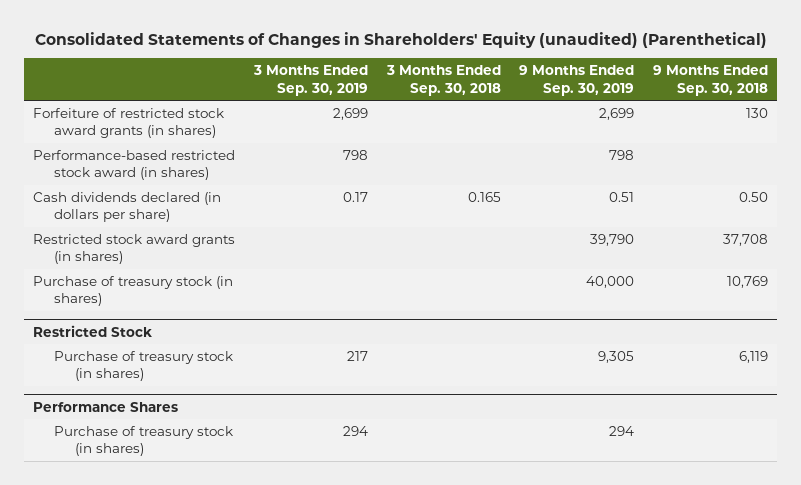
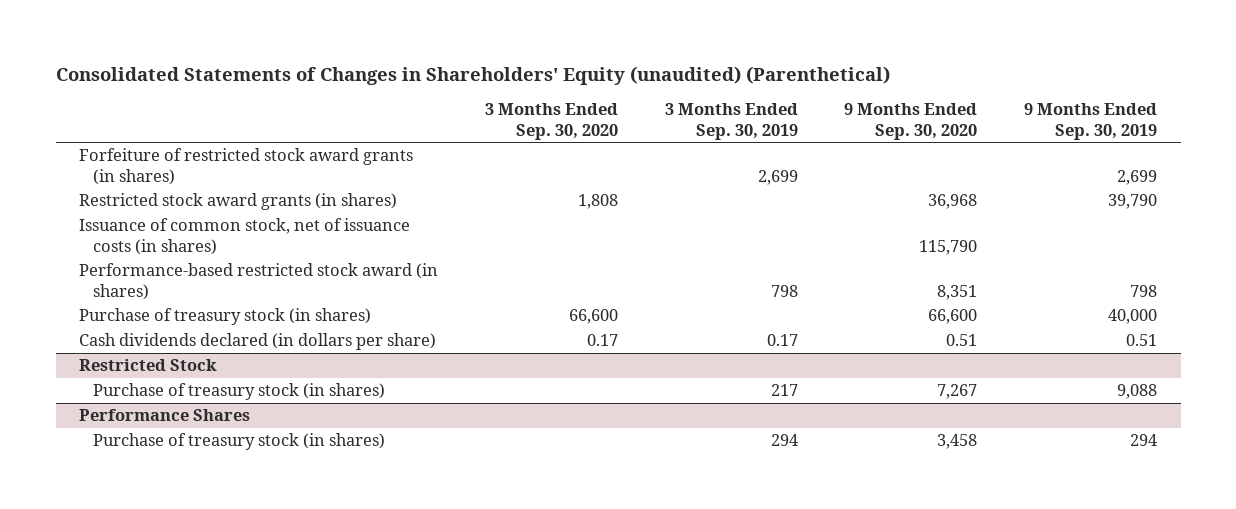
[385,65,501,96] 3 Months Ended Sep. 30, 2018 -> none
[652,65,768,96] 9 Months Ended Sep. 30, 2018 -> none
none -> [484,103,618,140] 3 Months Ended Sep. 30, 2020
none -> [844,103,978,140] 9 Months Ended Sep. 30, 2020
none -> [79,218,411,255] Issuance of common stock, net of issuance costs (in shares)
[33,150,236,181] Performance-based restricted stock award (in shares) -> [79,263,439,300] Performance-based restricted stock award (in shares)
[33,192,222,223] Cash dividends declared (in dollars per share) -> [79,333,437,351] Cash dividends declared (in dollars per share)
[598,351,635,364] 9,305 -> [1117,384,1158,400] 9,088

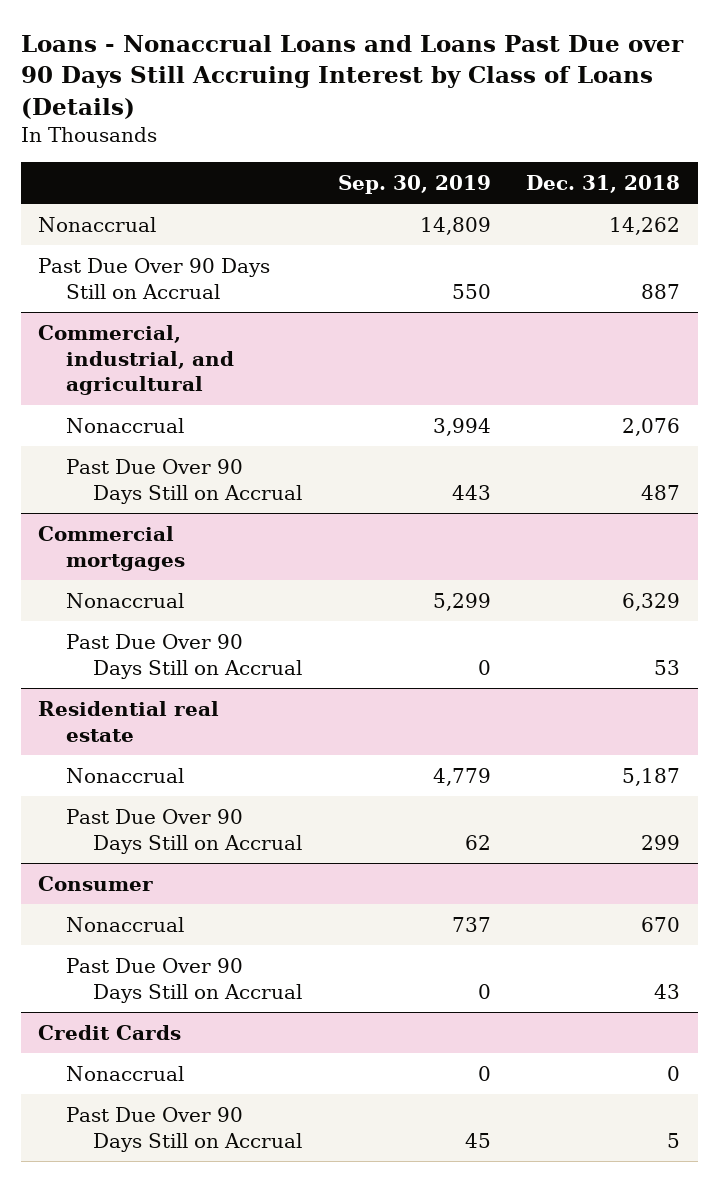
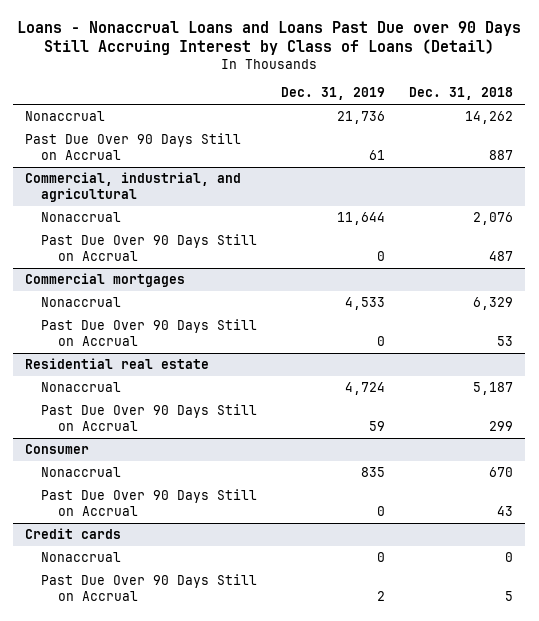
[20,35,684,119] Loans - Nonaccrual Loans and Loans Past Due over 90 Days Still Accruing Interest by Class of Loans (Details) -> [17,20,522,55] Loans - Nonaccrual Loans and Loans Past Due over 90 Days Still Accruing Interest by Class of Loans (Detail)
[337,175,491,195] Sep. 30, 2019 -> none
none -> [281,87,386,101] Dec. 31, 2019
[38,1024,182,1040] Credit Cards -> [25,528,122,540] Credit cards

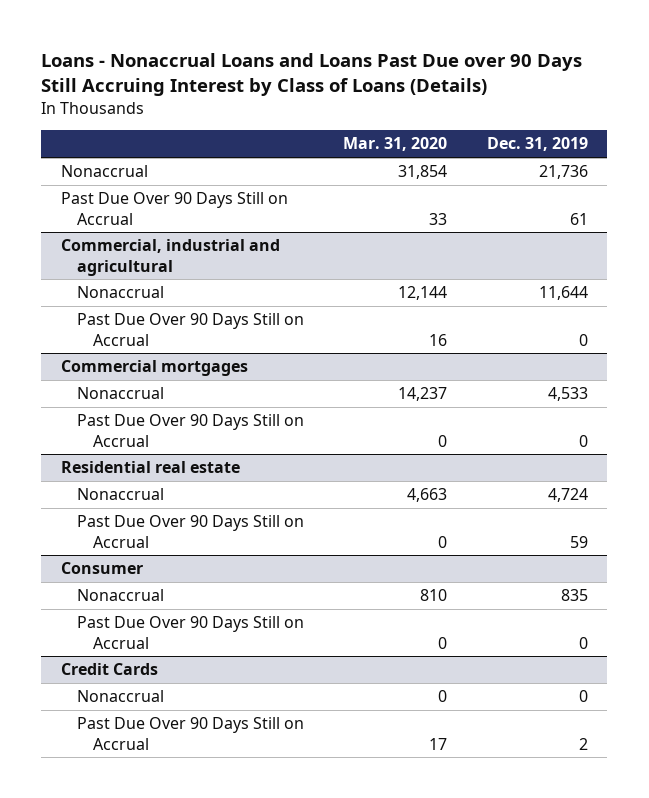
[17,20,522,55] Loans - Nonaccrual Loans and Loans Past Due over 90 Days Still Accruing Interest by Class of Loans (Detail) -> [41,52,583,96] Loans - Nonaccrual Loans and Loans Past Due over 90 Days Still Accruing Interest by Class of Loans (Details)
[409,87,514,101] Dec. 31, 2018 -> none
none -> [343,137,448,152] Mar. 31, 2020
[25,172,242,203] Commercial, industrial, and agricultural -> [61,239,281,276] Commercial, industrial and agricultural
[25,528,122,540] Credit cards -> [61,663,159,676] Credit Cards

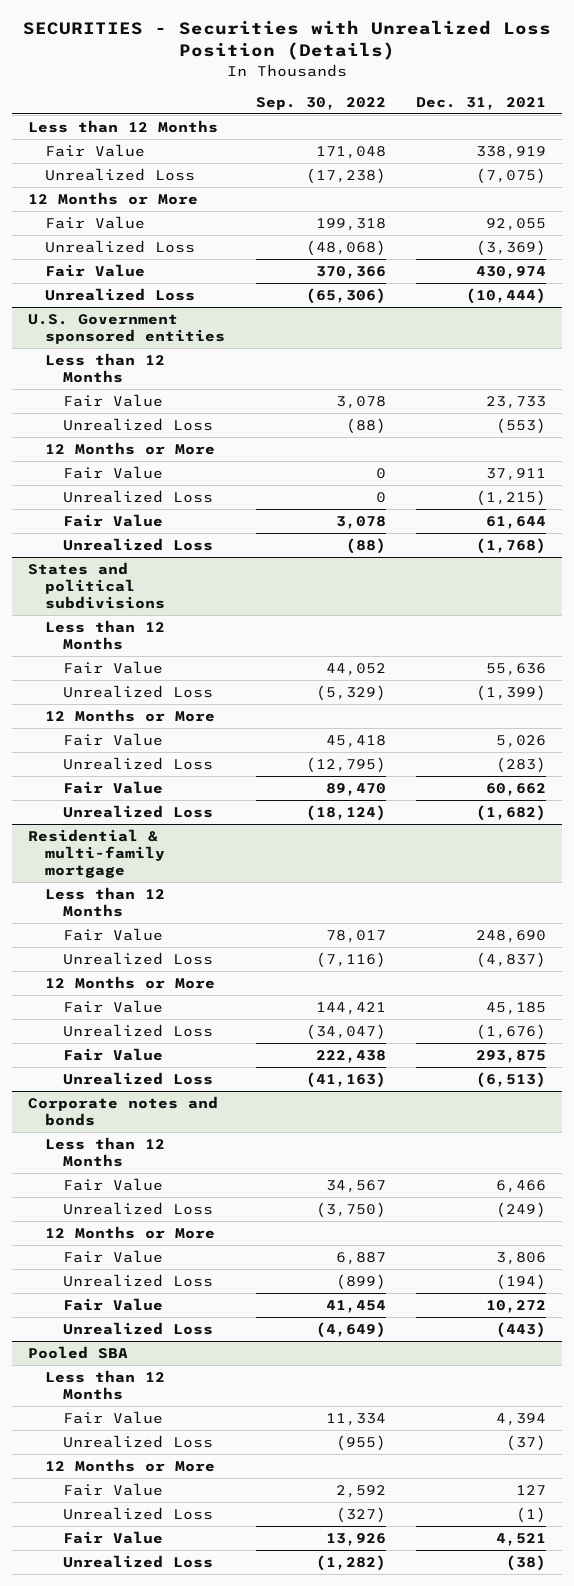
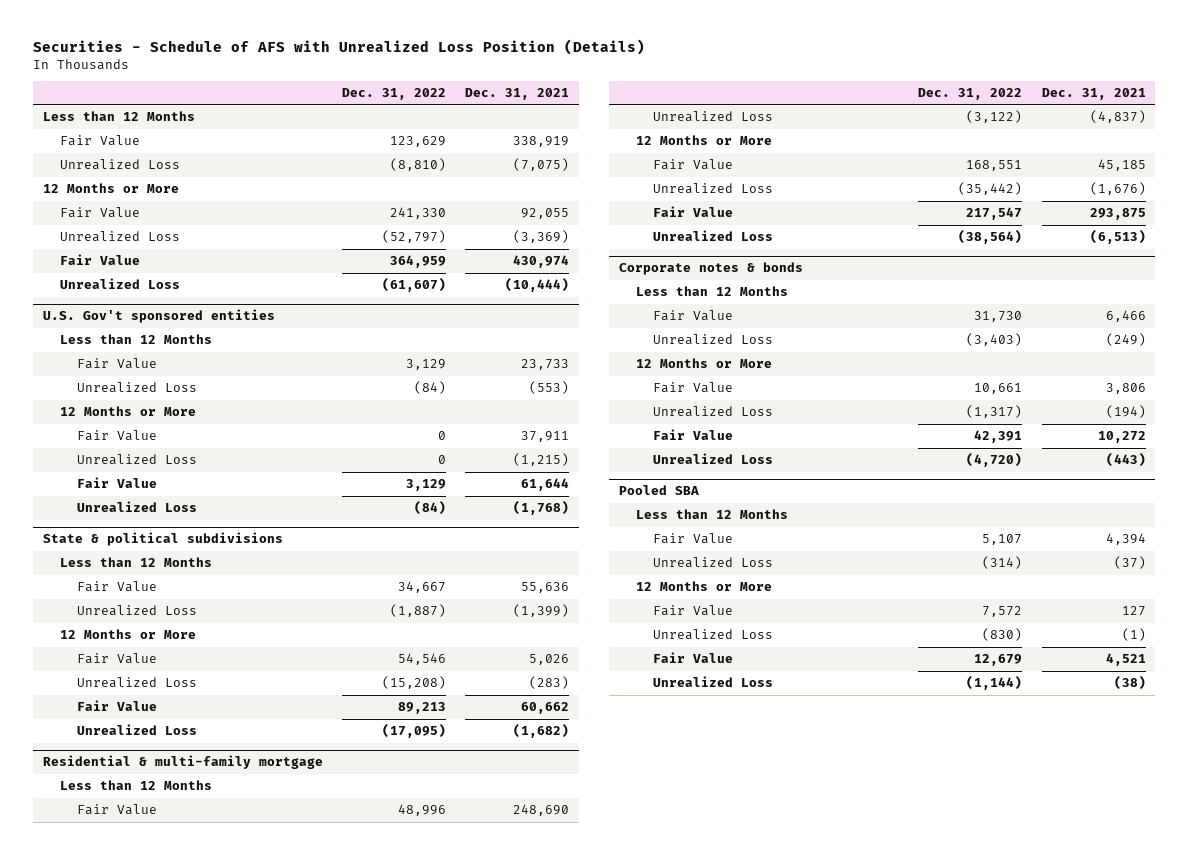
[23,20,552,61] SECURITIES - Securities with Unrealized Loss Position (Details) -> [32,38,645,55] Securities - Schedule of AFS with Unrealized Loss Position (Details)
[255,96,386,110] Sep. 30, 2022 -> none
none -> [341,87,446,100] Dec. 31, 2022
[27,313,226,345] U.S. Government sponsored entities -> [42,309,275,324] U.S. Gov't sponsored entities
[27,561,166,610] States and political subdivisions -> [42,532,283,547] State & political subdivisions
[27,1095,218,1127] Corporate notes and bonds -> [619,262,804,276] Corporate notes & bonds

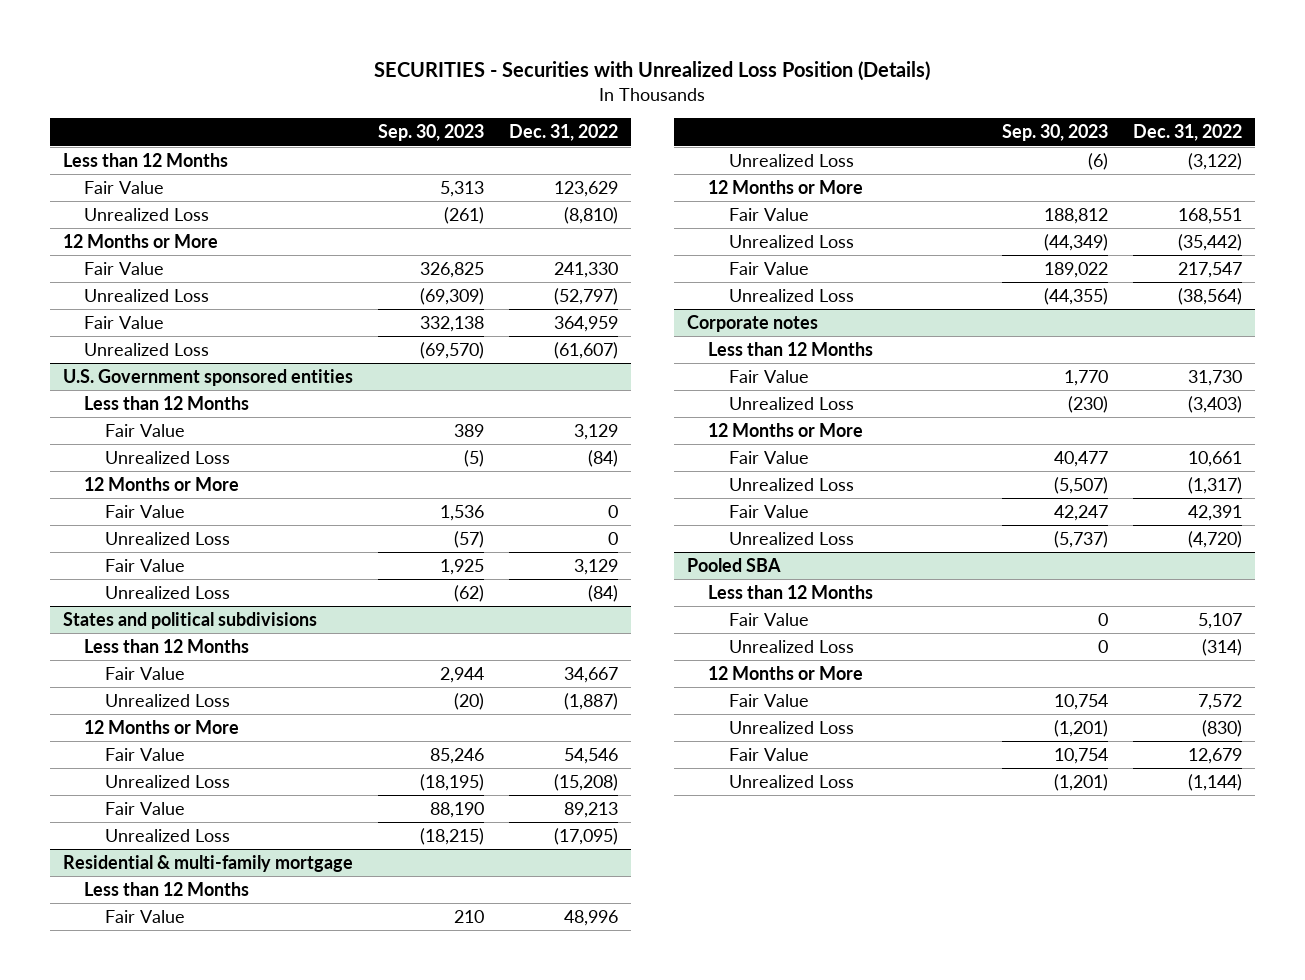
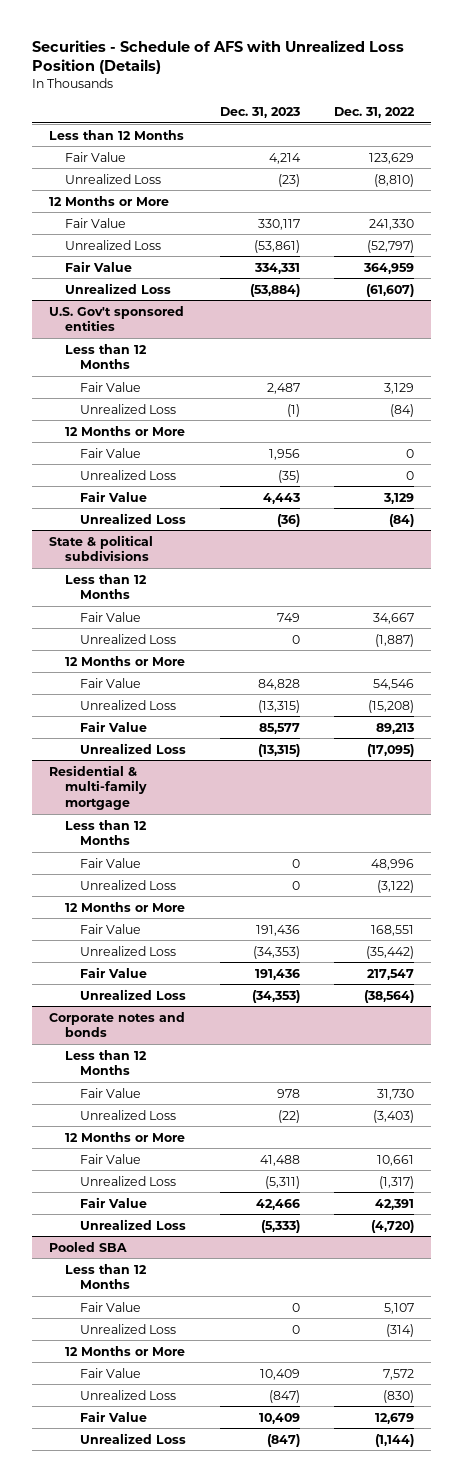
[374,61,931,82] SECURITIES - Securities with Unrealized Loss Position (Details) -> [32,39,405,74] Securities - Schedule of AFS with Unrealized Loss Position (Details)
[378,124,485,142] Sep. 30, 2023 -> none
none -> [220,106,301,118] Dec. 31, 2023
[62,368,353,386] U.S. Government sponsored entities -> [49,305,185,332] U.S. Gov't sponsored entities
[62,611,317,629] States and political subdivisions -> [49,534,154,562] State & political subdivisions
[686,314,818,332] Corporate notes -> [49,1011,186,1038] Corporate notes and bonds

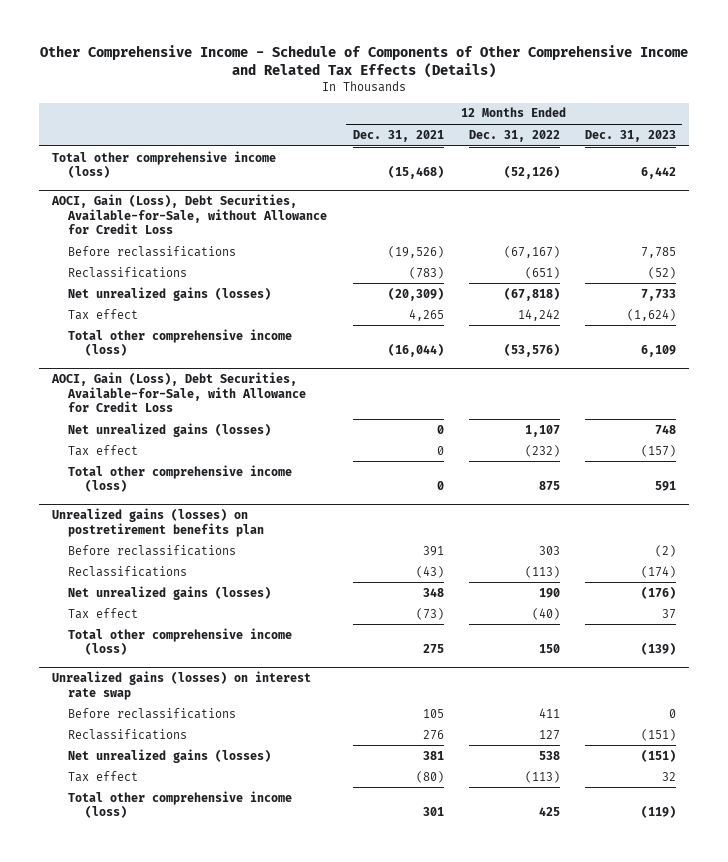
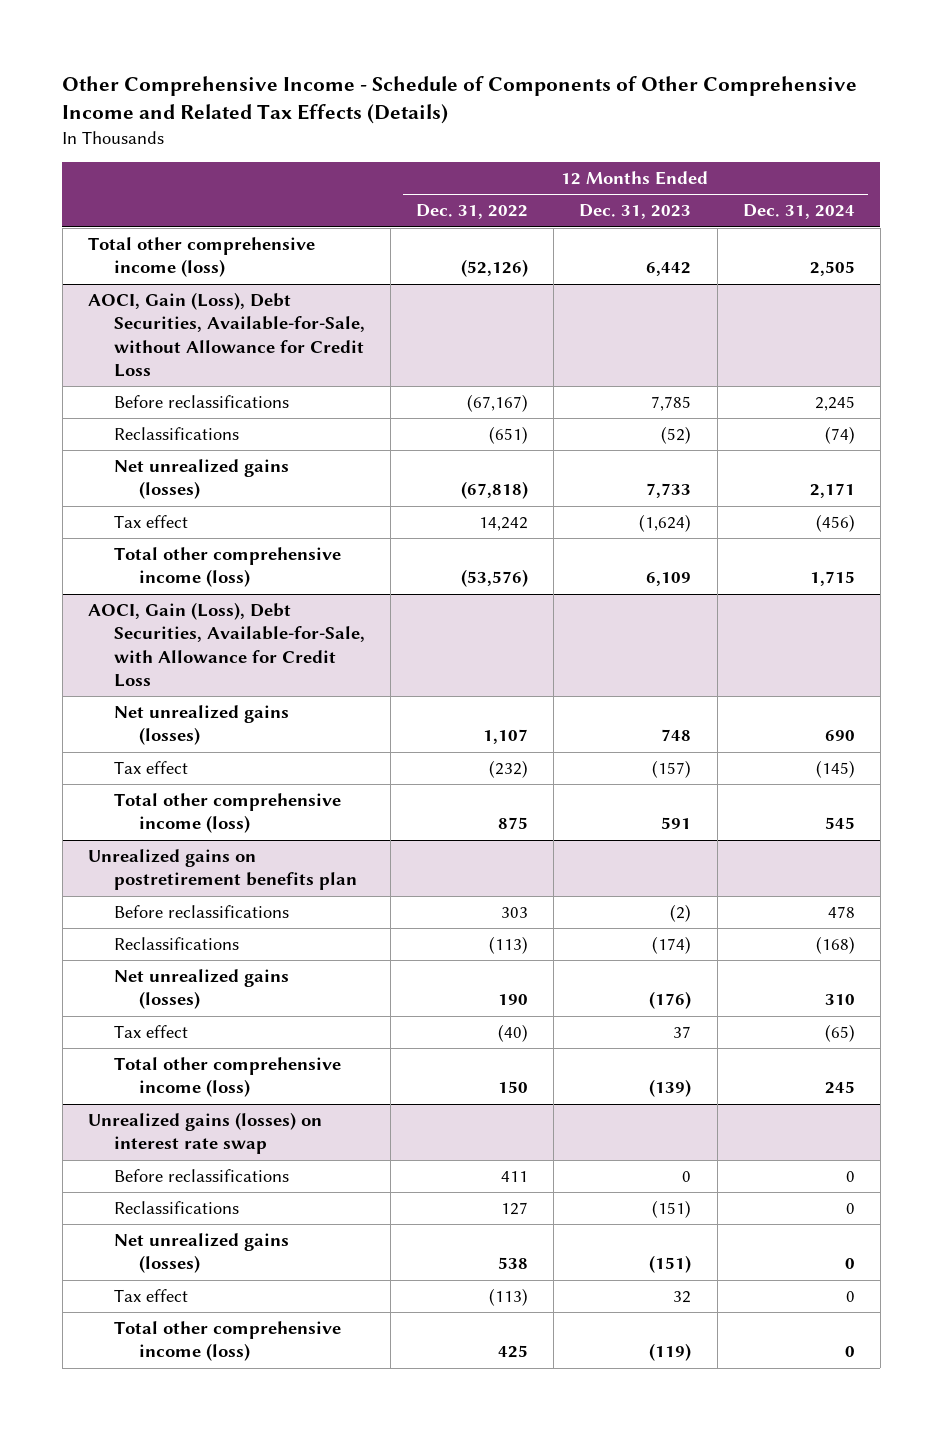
[352,129,444,142] Dec. 31, 2021 -> none
none -> [742,204,855,220] Dec. 31, 2024
[51,508,265,537] Unrealized gains (losses) on postretirement benefits plan -> [87,849,357,891] Unrealized gains on postretirement benefits plan

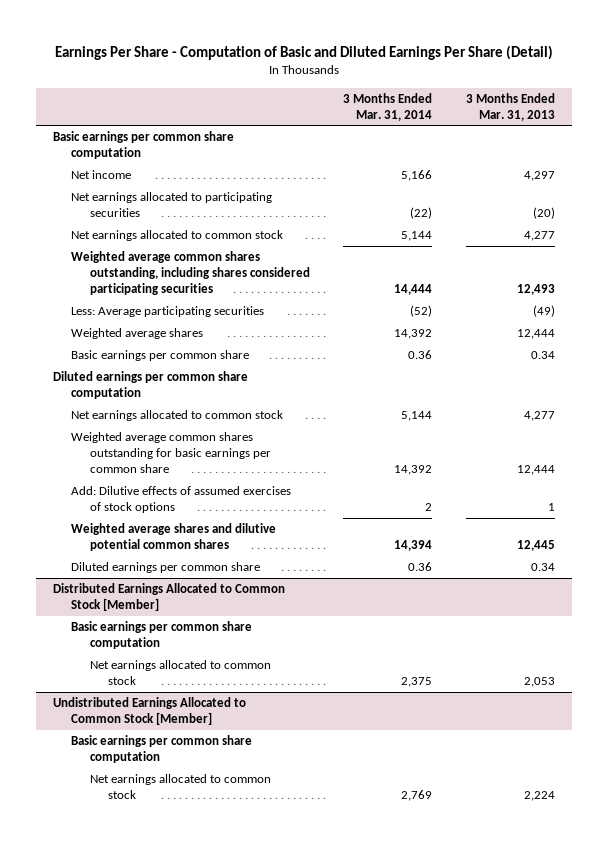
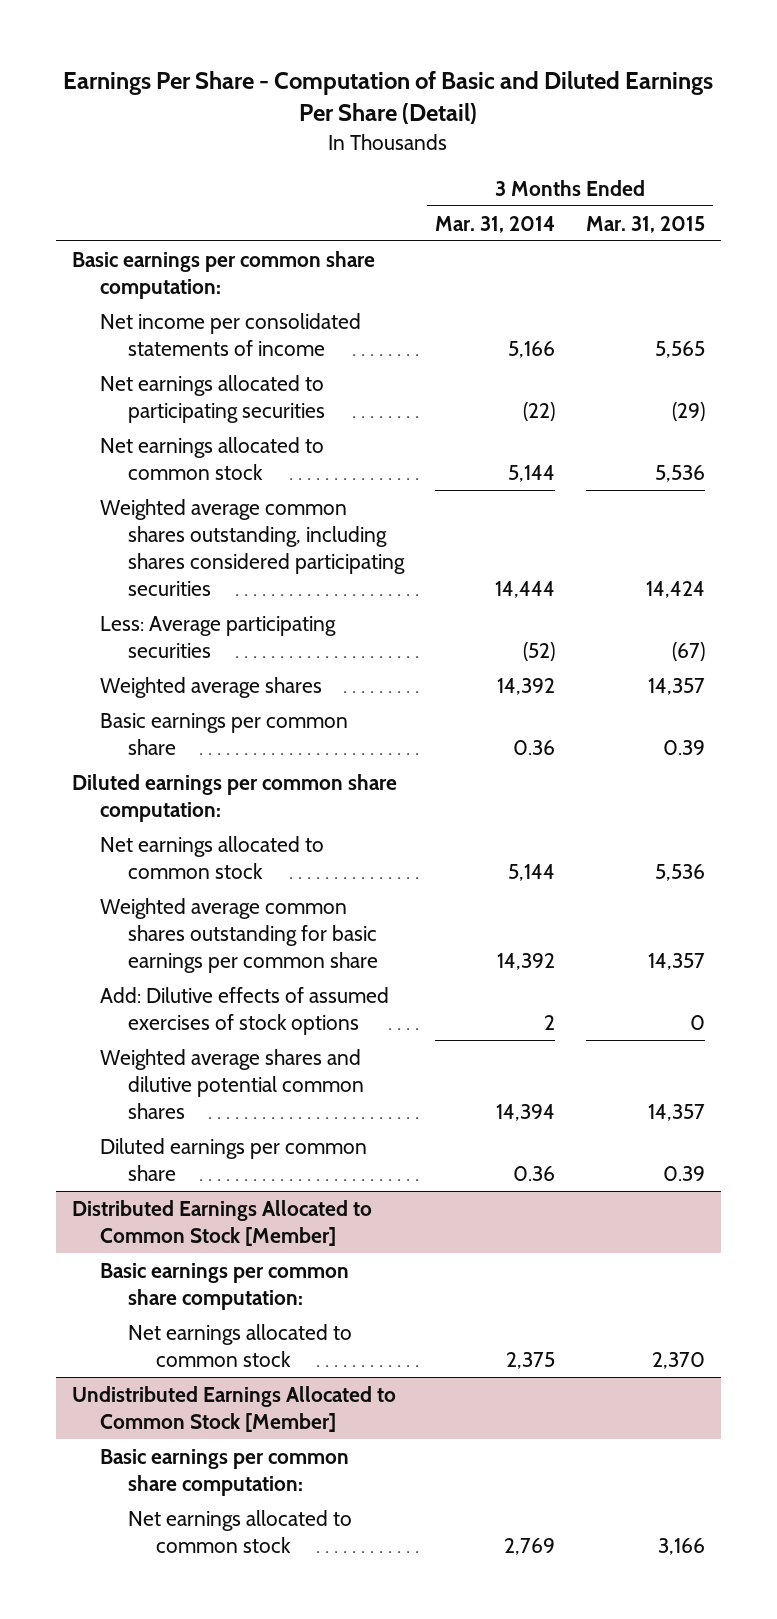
[465,92,555,121] 3 Months Ended Mar. 31, 2013 -> none
none -> [585,215,705,233] Mar. 31, 2015
[53,131,235,160] Basic earnings per common share computation -> [71,250,375,299] Basic earnings per common share computation:
[71,170,132,180] Net income -> [99,312,361,356] Net income per consolidated statements of income
[53,371,249,400] Diluted earnings per common share computation -> [71,773,397,822] Diluted earnings per common share computation:
[71,621,253,650] Basic earnings per common share computation -> [99,1262,349,1310] Basic earnings per common share computation:
[71,735,253,764] Basic earnings per common share computation -> [99,1448,349,1496] Basic earnings per common share computation:

